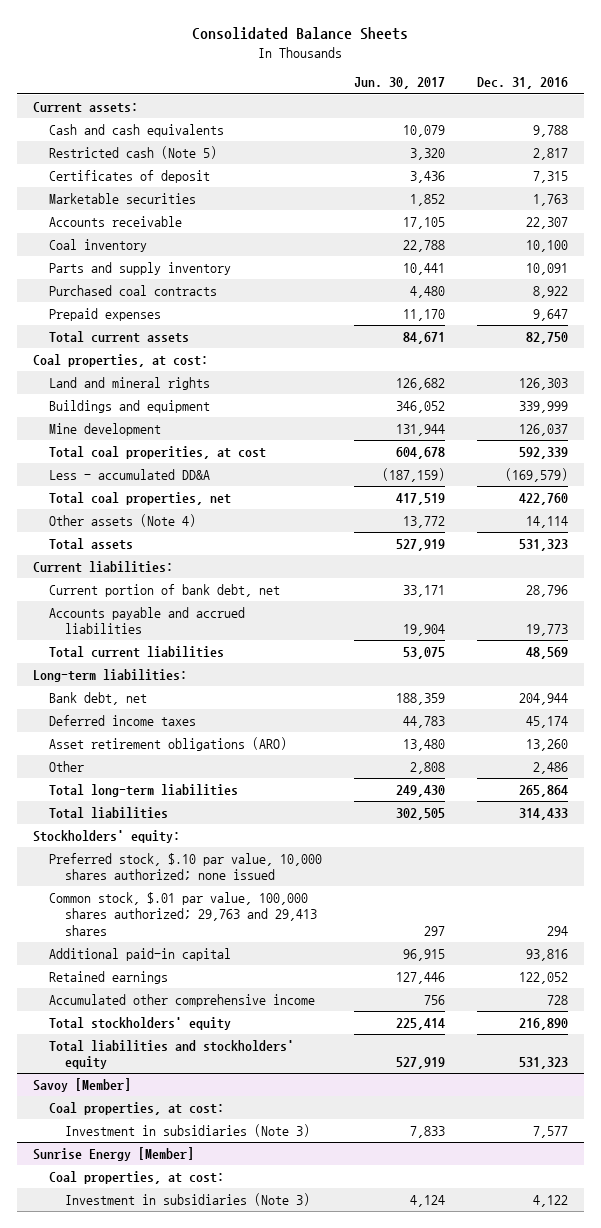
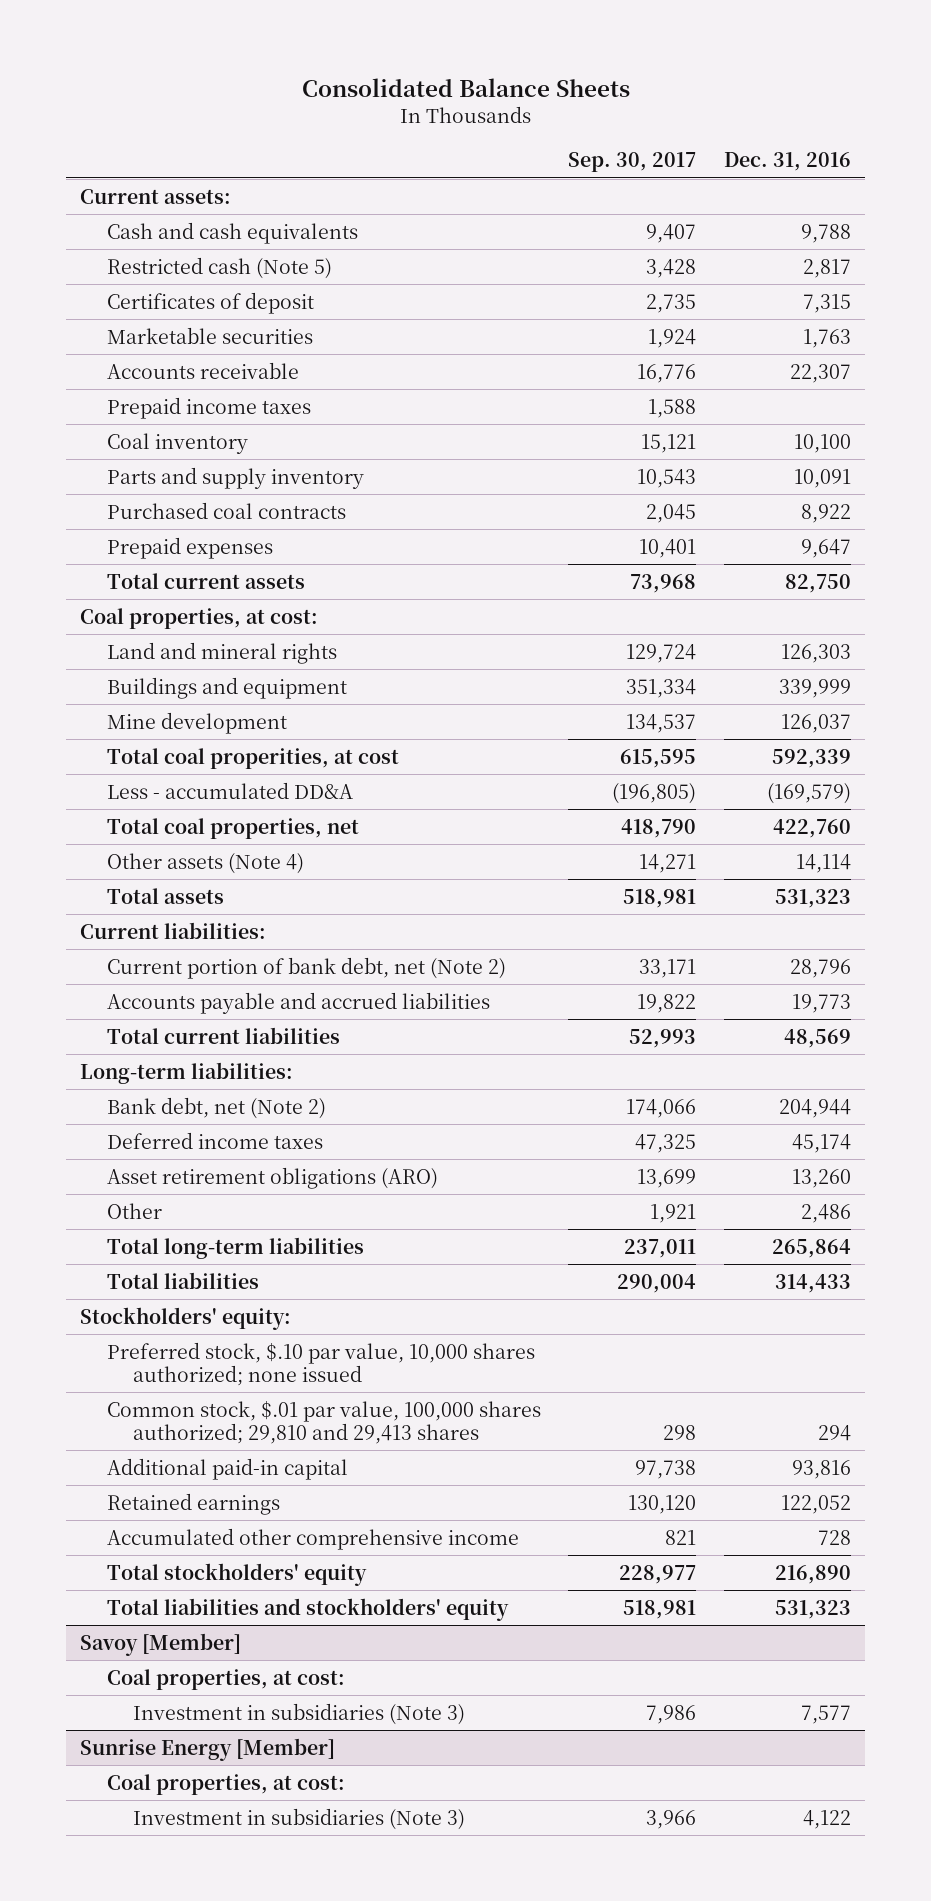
[354,77,446,90] Jun. 30, 2017 -> none
none -> [568,152,697,173] Sep. 30, 2017
none -> [106,396,311,419] Prepaid income taxes
[48,583,280,597] Current portion of bank debt, net -> [106,956,506,979] Current portion of bank debt, net (Note 2)
[48,691,147,705] Bank debt, net -> [106,1096,326,1119] Bank debt, net (Note 2)
[48,891,318,936] Common stock, $.01 par value, 100,000 shares authorized; 29,763 and 29,413 shares -> [106,1400,541,1444] Common stock, $.01 par value, 100,000 shares authorized; 29,810 and 29,413 shares

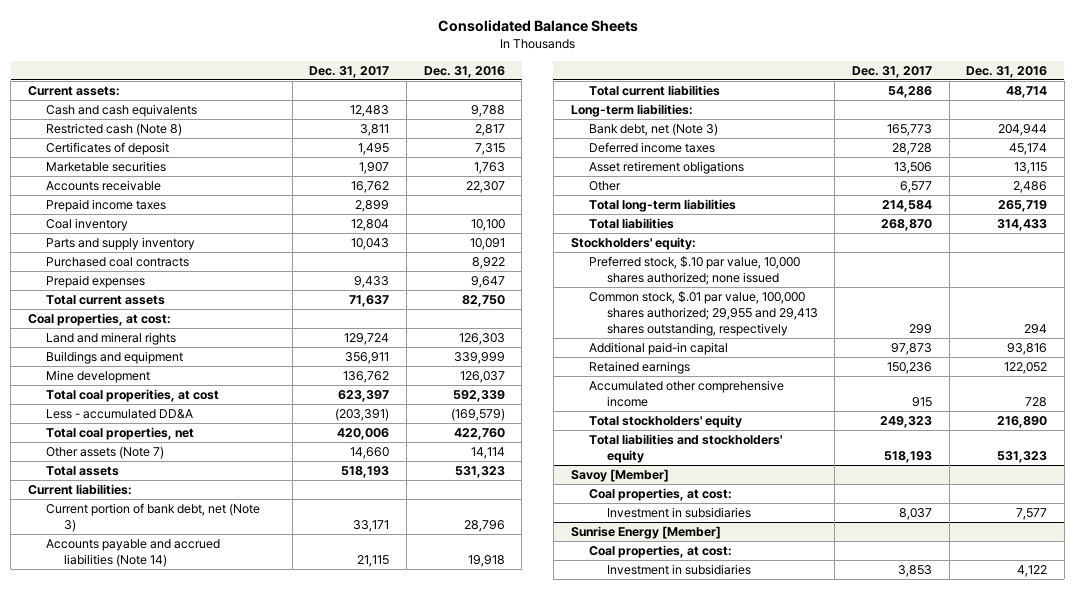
[568,152,697,173] Sep. 30, 2017 -> none
none -> [309,65,390,78] Dec. 31, 2017
[106,256,332,279] Restricted cash (Note 5) -> [46,123,183,137] Restricted cash (Note 8)
[106,852,304,874] Other assets (Note 4) -> [46,446,165,460] Other assets (Note 7)
[106,956,506,979] Current portion of bank debt, net (Note 2) -> [46,503,261,533] Current portion of bank debt, net (Note 3)
[106,991,490,1014] Accounts payable and accrued liabilities -> [46,539,221,568] Accounts payable and accrued liabilities (Note 14)
[792,993,852,1013] 19,773 -> [467,555,505,568] 19,918
[784,1028,852,1048] 48,569 -> [1006,86,1048,99] 48,714
[106,1096,326,1119] Bank debt, net (Note 2) -> [588,123,718,137] Bank debt, net (Note 3)
[106,1166,438,1189] Asset retirement obligations (ARO) -> [588,161,744,175] Asset retirement obligations
[792,1168,852,1188] 13,260 -> [1014,162,1048,175] 13,115
[772,1238,852,1258] 265,864 -> [998,200,1048,213] 265,719
[106,1400,541,1444] Common stock, $.01 par value, 100,000 shares authorized; 29,810 and 29,413 shares -> [588,291,818,336] Common stock, $.01 par value, 100,000 shares authorized; 29,955 and 29,413 shares outstanding, respectively
[133,1702,466,1725] Investment in subsidiaries (Note 3) -> [606,507,751,519] Investment in subsidiaries
[133,1807,466,1830] Investment in subsidiaries (Note 3) -> [606,564,751,576] Investment in subsidiaries

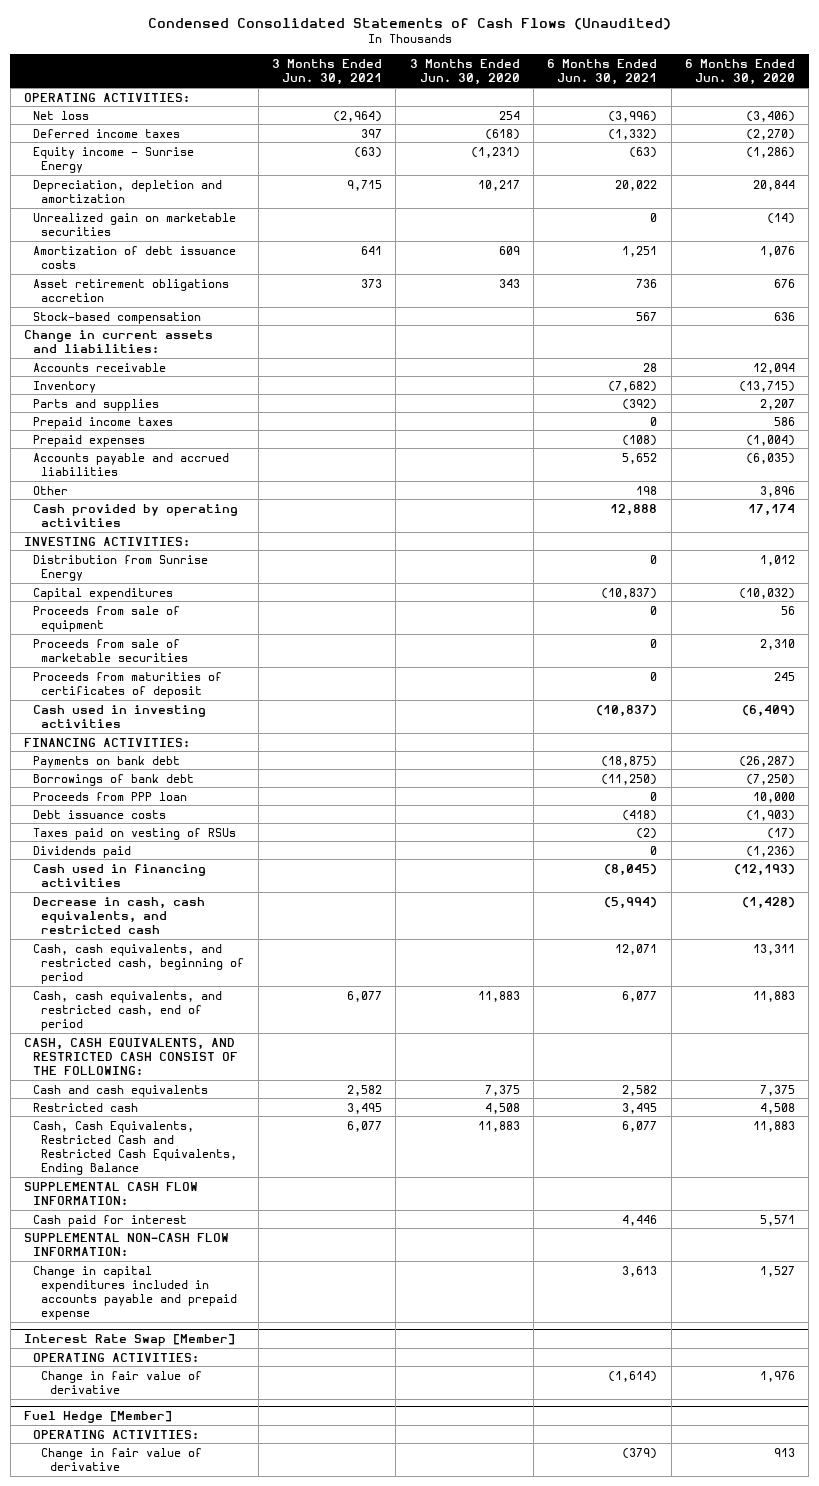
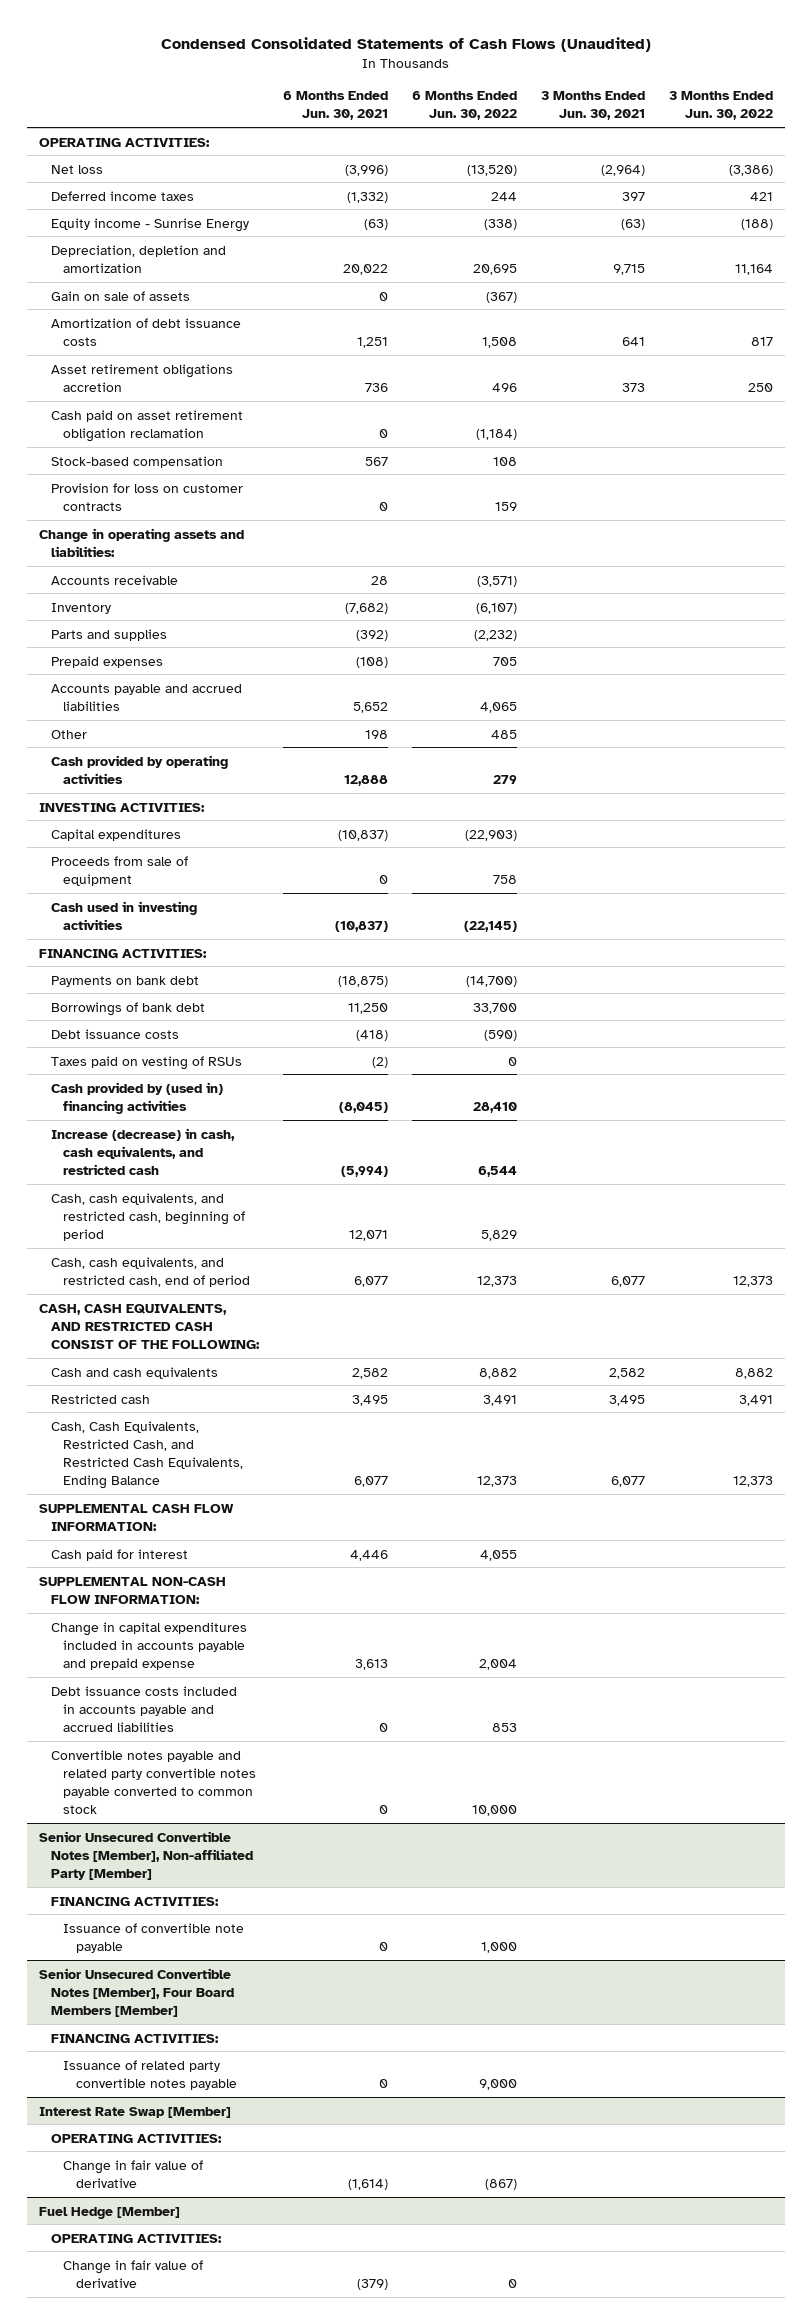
[409,58,520,86] 3 Months Ended Jun. 30, 2020 -> none
[684,58,795,86] 6 Months Ended Jun. 30, 2020 -> none
none -> [412,91,518,121] 6 Months Ended Jun. 30, 2022
none -> [669,91,774,121] 3 Months Ended Jun. 30, 2022
[32,212,236,236] Unrealized gain on marketable securities -> none
none -> [50,290,190,301] Gain on sale of assets
none -> [50,409,243,442] Cash paid on asset retirement obligation reclamation
none -> [50,482,243,511] Provision for loss on customer contracts
[24,329,214,353] Change in current assets and liabilities: -> [38,527,244,557] Change in operating assets and liabilities:
[32,416,173,429] Prepaid income taxes -> none
[32,554,208,581] Distribution from Sunrise Energy -> none
[32,638,189,662] Proceeds from sale of marketable securities -> none
[32,671,222,698] Proceeds from maturities of certificates of deposit -> none
[32,791,187,801] Proceeds from PPP loan -> none
[601,773,658,785] (11,250) -> [348,1002,389,1014] 11,250
[32,845,131,858] Dividends paid -> none
[32,863,206,887] Cash used in financing activities -> [50,1081,223,1114] Cash provided by (used in) financing activities
[32,896,205,935] Decrease in cash, cash equivalents, and restricted cash -> [50,1127,235,1175] Increase (decrease) in cash, cash equivalents, and restricted cash
[32,1120,238,1176] Cash, Cash Equivalents, Restricted Cash and Restricted Cash Equivalents, Ending Balance -> [50,1420,244,1489] Cash, Cash Equivalents, Restricted Cash, and Restricted Cash Equivalents, Ending Balance
none -> [50,1685,237,1732] Debt issuance costs included in accounts payable and accrued liabilities
none -> [50,1749,257,1814] Convertible notes payable and related party convertible notes payable converted to common stock
none -> [38,1830,253,1880] Senior Unsecured Convertible Notes [Member], Non-affiliated Party [Member]
none -> [50,1896,219,1906] FINANCING ACTIVITIES:
none -> [63,1922,245,1953] Issuance of convertible note payable
none -> [38,1967,234,2017] Senior Unsecured Convertible Notes [Member], Four Board Members [Member]
none -> [50,2033,219,2043] FINANCING ACTIVITIES:
none -> [63,2059,237,2090] Issuance of related party convertible notes payable

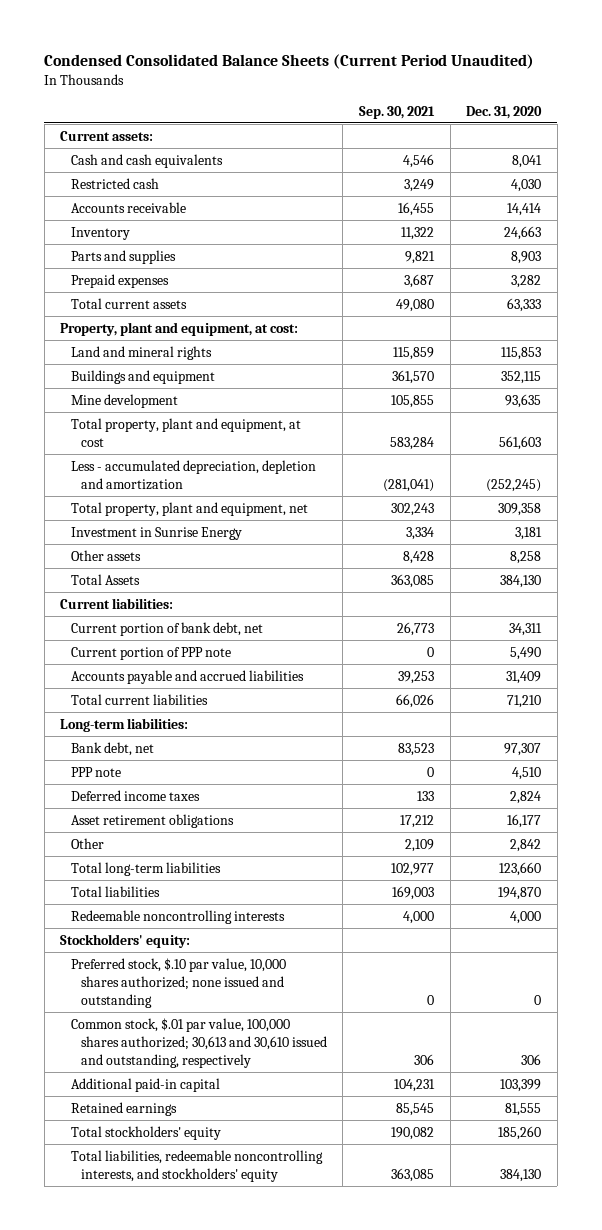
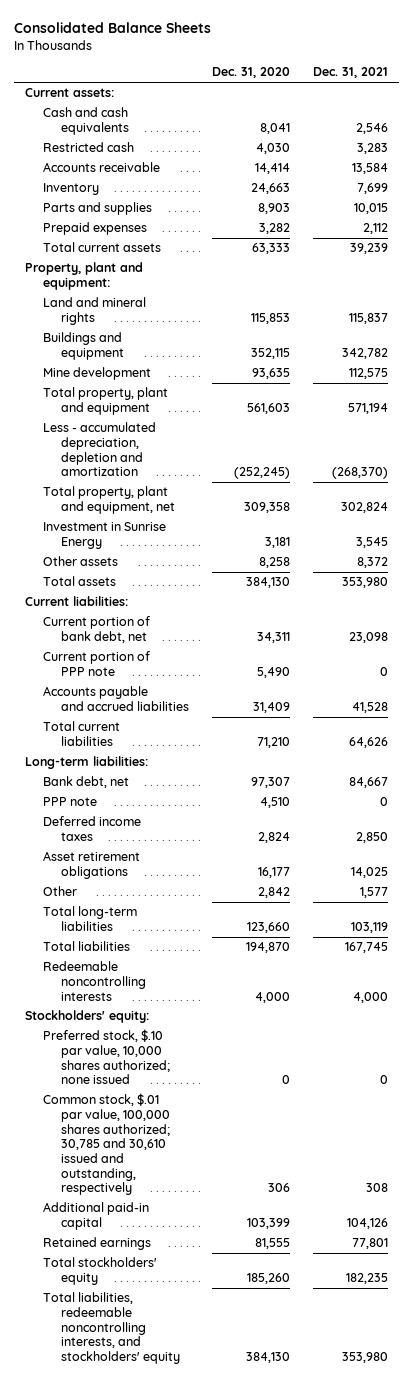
[44,53,535,69] Condensed Consolidated Balance Sheets (Current Period Unaudited) -> [13,21,211,33] Consolidated Balance Sheets
[358,105,435,119] Sep. 30, 2021 -> none
none -> [312,67,388,79] Dec. 31, 2021
[60,321,299,336] Property, plant and equipment, at cost: -> [25,262,144,291] Property, plant and equipment:
[70,417,301,447] Total property, plant and equipment, at cost -> [43,387,169,416] Total property, plant and equipment
[70,573,140,585] Total Assets -> [43,576,117,587] Total assets
[70,957,286,1009] Preferred stock, $.10 par value, 10,000 shares authorized; none issued and outstanding -> [43,1029,171,1085] Preferred stock, $.10 par value, 10,000 shares authorized; none issued
[70,1017,327,1069] Common stock, $.01 par value, 100,000 shares authorized; 30,613 and 30,610 issued and outstanding, respectively -> [43,1093,171,1196] Common stock, $.01 par value, 100,000 shares authorized; 30,785 and 30,610 issued and outstanding, respectively

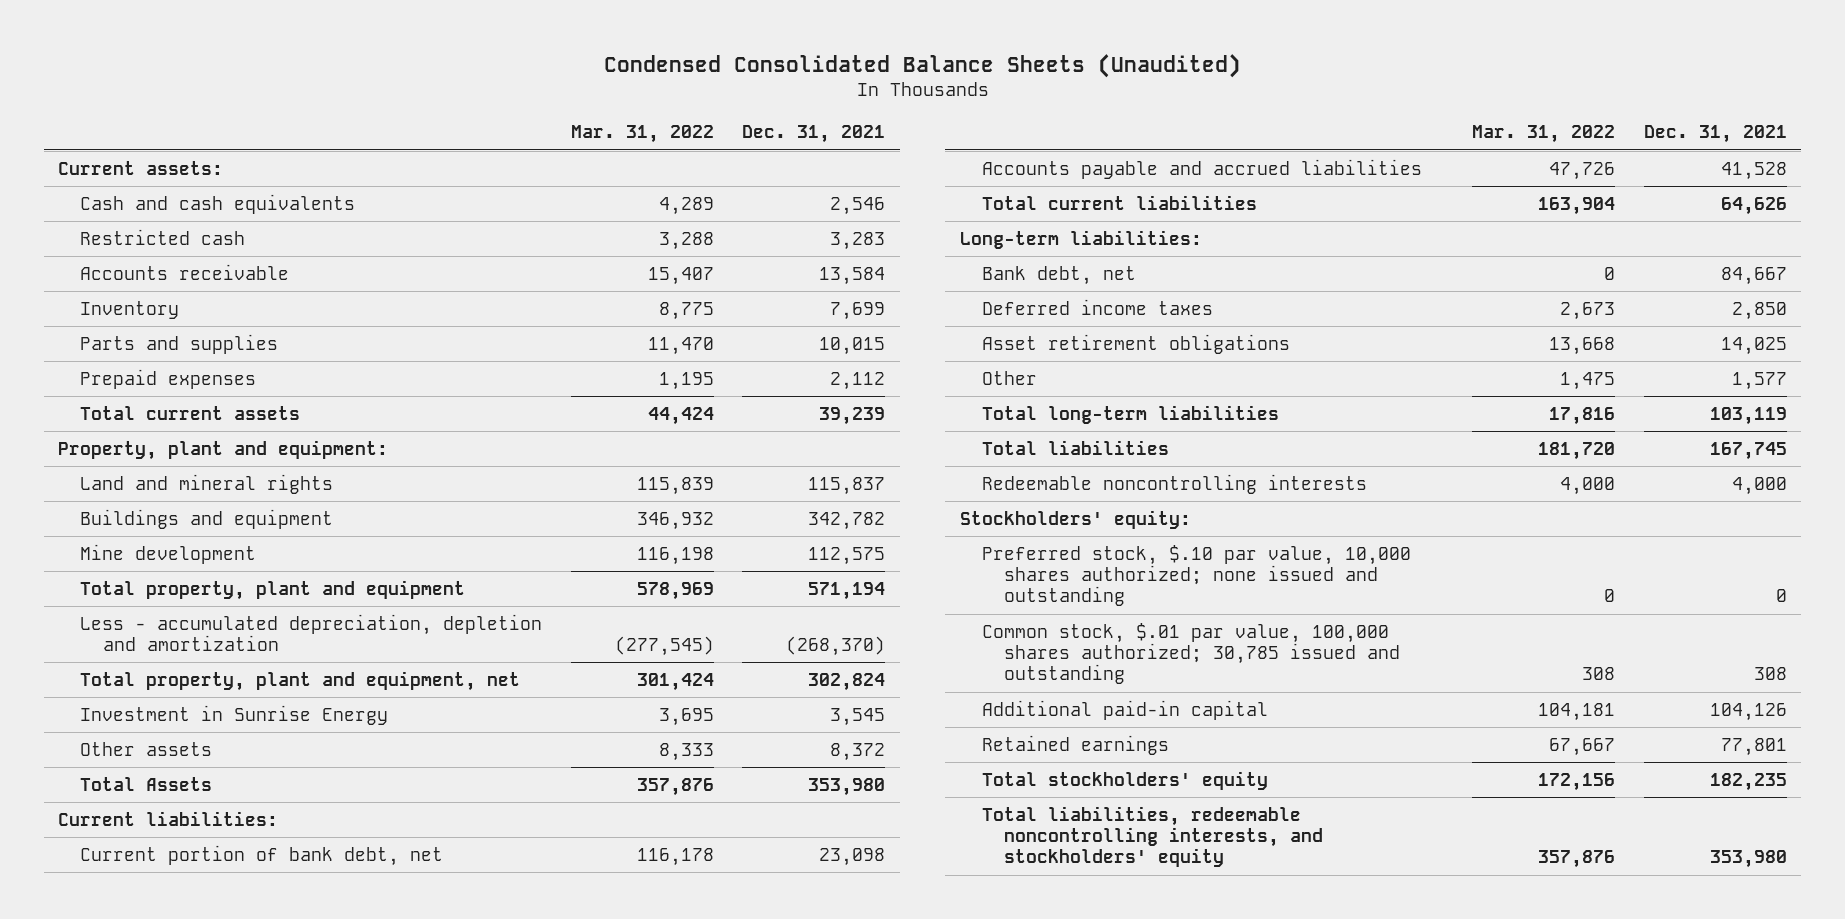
[13,21,211,33] Consolidated Balance Sheets -> [603,53,1241,78] Condensed Consolidated Balance Sheets (Unaudited)
[211,67,290,79] Dec. 31, 2020 -> none
none -> [570,125,714,144] Mar. 31, 2022
[43,576,117,587] Total assets -> [80,776,213,791] Total Assets
[43,651,151,677] Current portion of PPP note -> none
[43,797,98,807] PPP note -> none
[43,1029,171,1085] Preferred stock, $.10 par value, 10,000 shares authorized; none issued -> [981,544,1411,607] Preferred stock, $.10 par value, 10,000 shares authorized; none issued and outstanding
[43,1093,171,1196] Common stock, $.01 par value, 100,000 shares authorized; 30,785 and 30,610 issued and outstanding, respectively -> [981,622,1401,685] Common stock, $.01 par value, 100,000 shares authorized; 30,785 issued and outstanding

